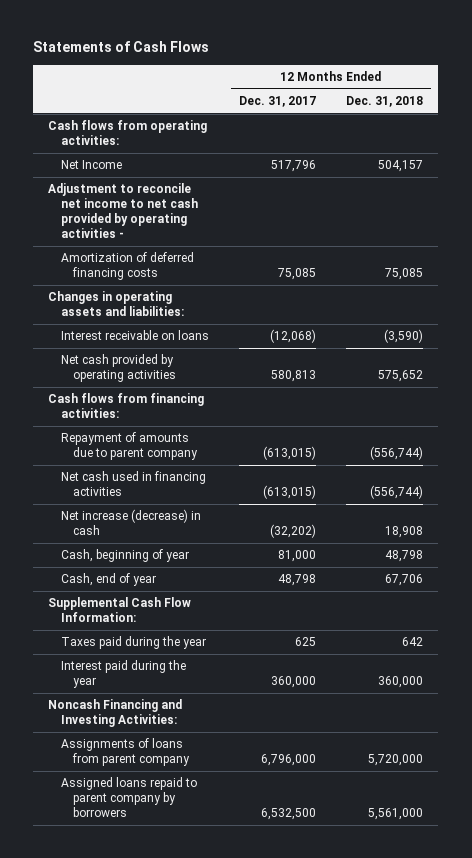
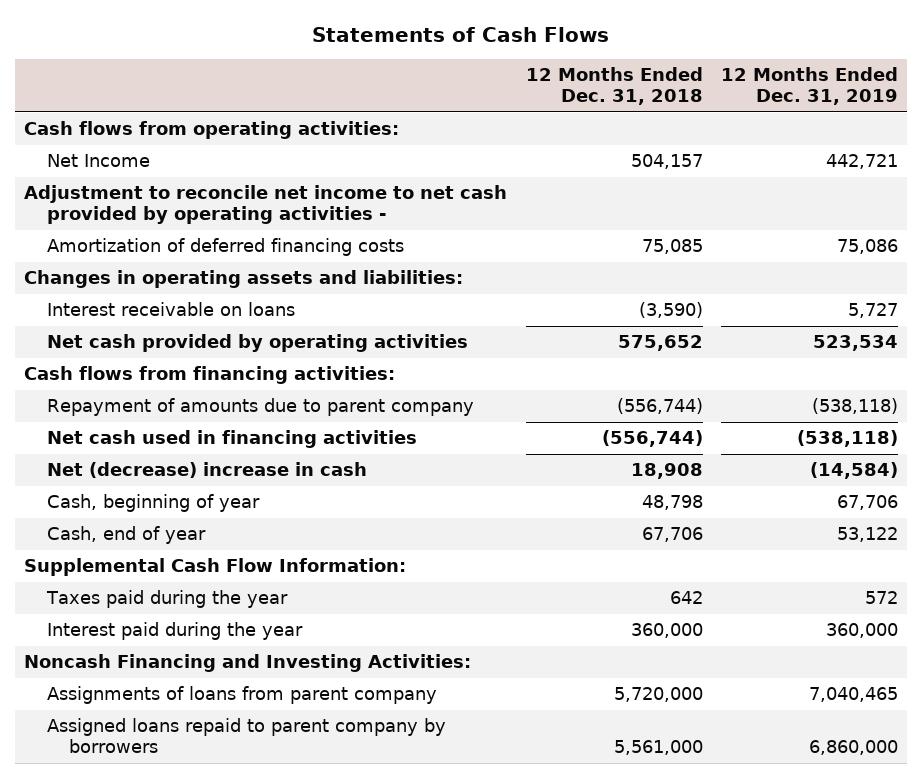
[238,96,316,108] Dec. 31, 2017 -> none
none -> [720,67,898,105] 12 Months Ended Dec. 31, 2019
[60,509,201,536] Net increase (decrease) in cash -> [46,462,367,479] Net (decrease) increase in cash

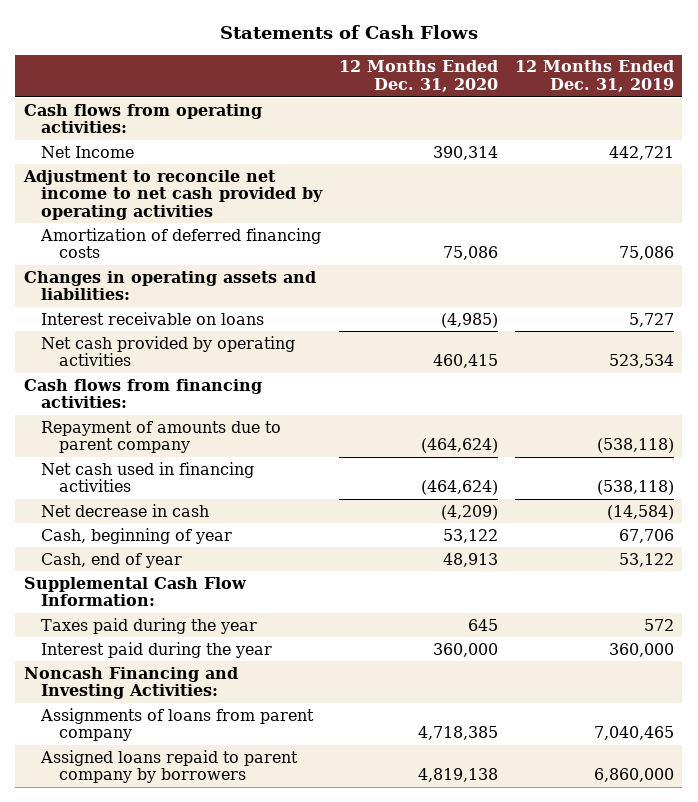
[525,67,703,105] 12 Months Ended Dec. 31, 2018 -> none
none -> [339,60,499,93] 12 Months Ended Dec. 31, 2020
[24,185,508,224] Adjustment to reconcile net income to net cash provided by operating activities - -> [22,169,324,221] Adjustment to reconcile net income to net cash provided by operating activities
[46,462,367,479] Net (decrease) increase in cash -> [41,503,210,517] Net decrease in cash

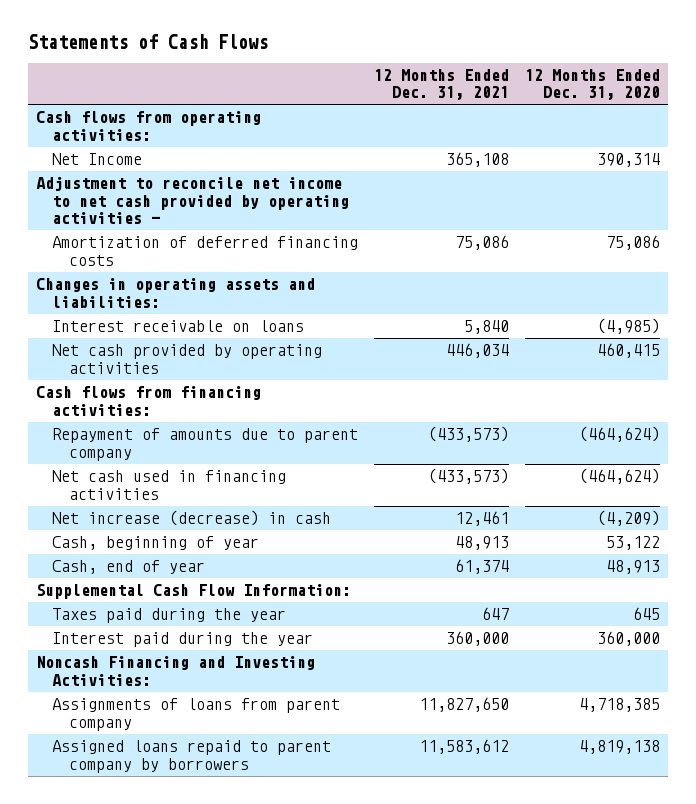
[514,60,674,93] 12 Months Ended Dec. 31, 2019 -> none
none -> [374,68,510,101] 12 Months Ended Dec. 31, 2021
[22,169,324,221] Adjustment to reconcile net income to net cash provided by operating activities -> [35,176,350,225] Adjustment to reconcile net income to net cash provided by operating activities -
[41,503,210,517] Net decrease in cash -> [52,510,332,527] Net increase (decrease) in cash

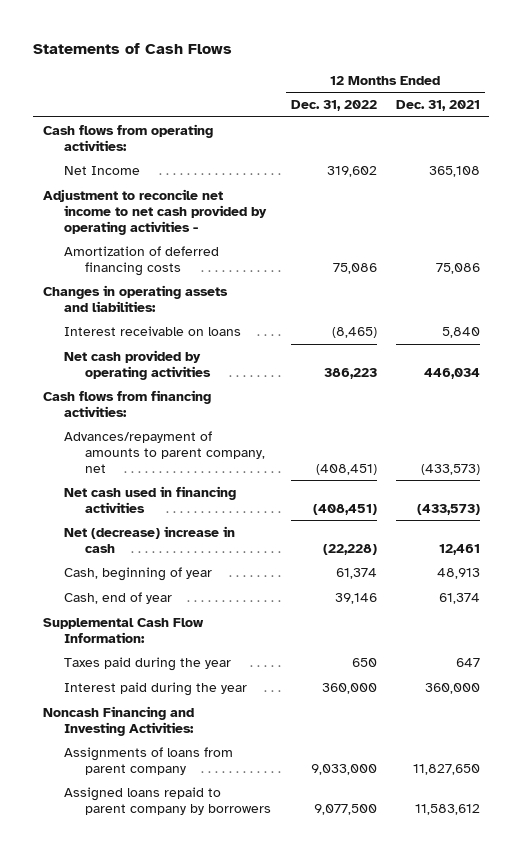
[524,68,660,101] 12 Months Ended Dec. 31, 2020 -> none
none -> [290,100,377,112] Dec. 31, 2022
[52,428,359,461] Repayment of amounts due to parent company -> [64,430,266,473] Advances/repayment of amounts to parent company, net
[52,510,332,527] Net increase (decrease) in cash -> [64,525,236,553] Net (decrease) increase in cash

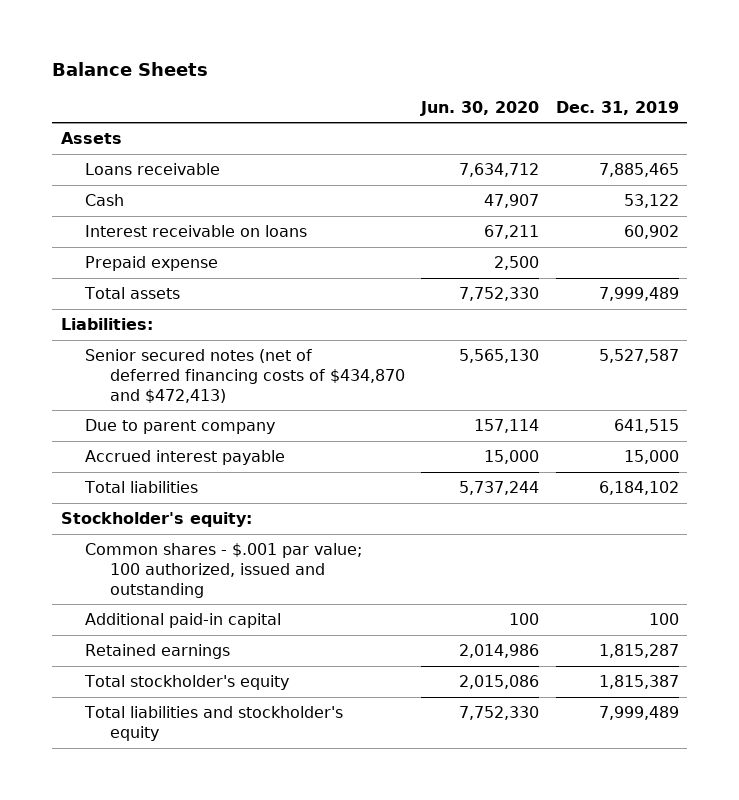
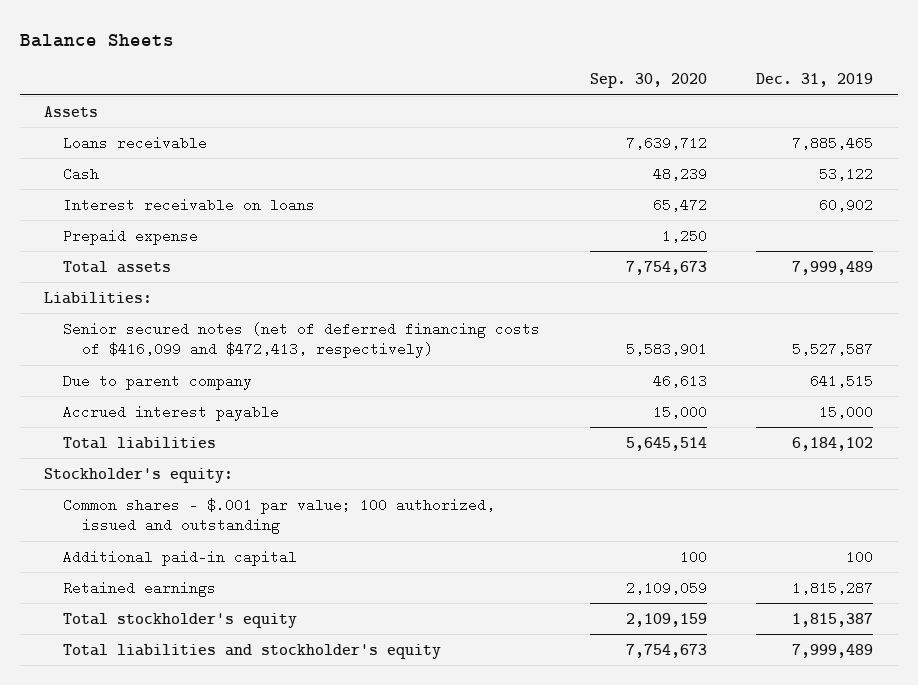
[420,100,540,116] Jun. 30, 2020 -> none
none -> [589,73,707,89] Sep. 30, 2020
[85,348,405,403] Senior secured notes (net of deferred financing costs of $434,870 and $472,413) -> [63,321,541,359] Senior secured notes (net of deferred financing costs of $416,099 and $472,413, respectively)

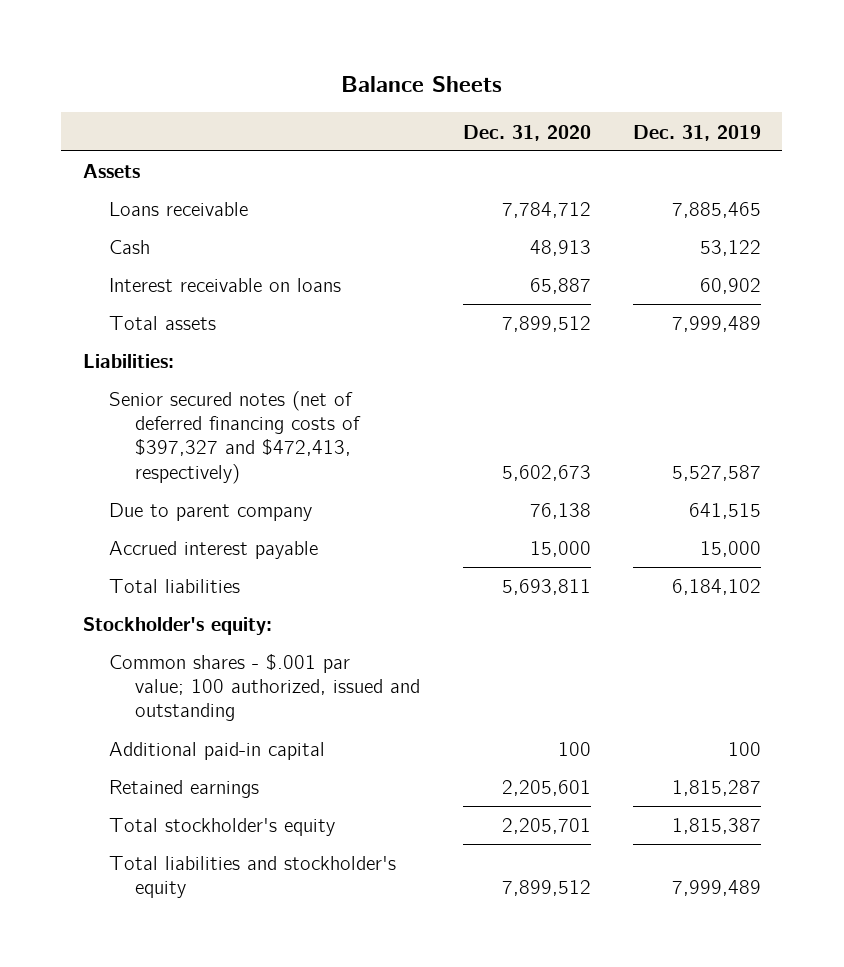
[589,73,707,89] Sep. 30, 2020 -> none
none -> [462,124,591,141] Dec. 31, 2020
[63,228,199,245] Prepaid expense -> none
[63,321,541,359] Senior secured notes (net of deferred financing costs of $416,099 and $472,413, respectively) -> [108,391,362,484] Senior secured notes (net of deferred financing costs of $397,327 and $472,413, respectively)

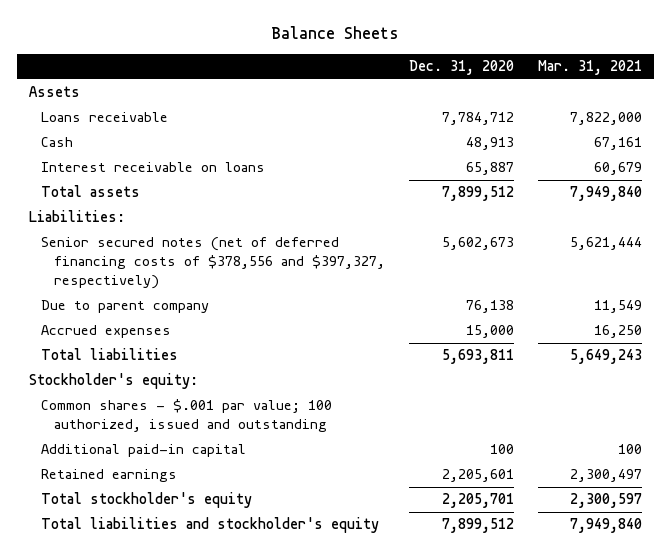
[633,124,762,141] Dec. 31, 2019 -> none
none -> [538,60,643,76] Mar. 31, 2021
[108,391,362,484] Senior secured notes (net of deferred financing costs of $397,327 and $472,413, respectively) -> [41,237,386,290] Senior secured notes (net of deferred financing costs of $378,556 and $397,327, respectively)
[108,541,318,560] Accrued interest payable -> none
none -> [41,325,172,339] Accrued expenses

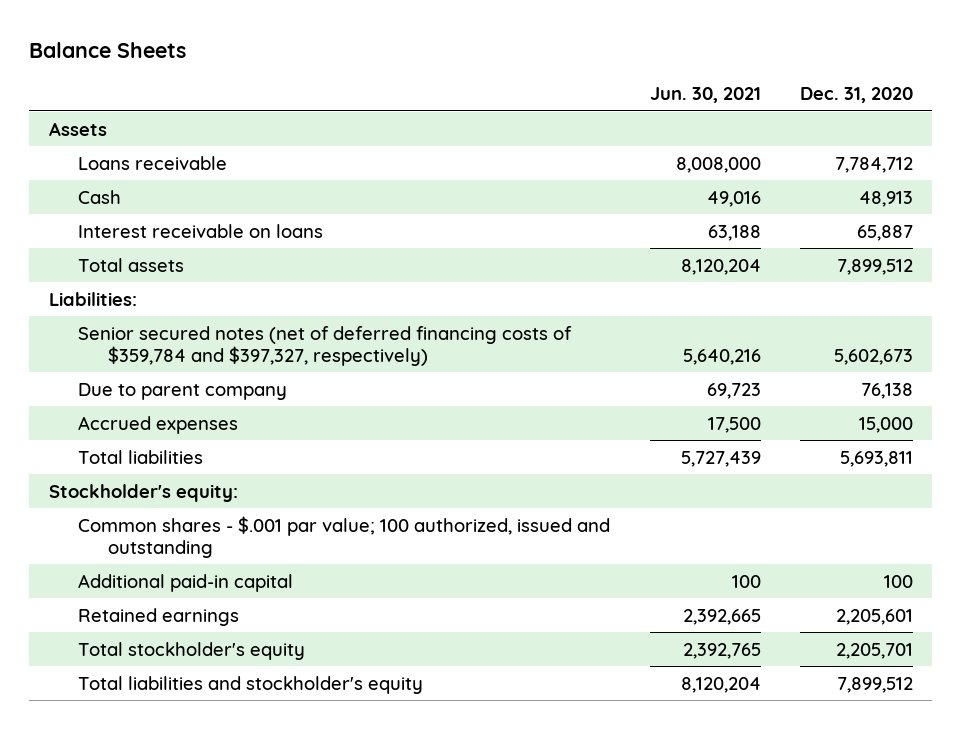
[538,60,643,76] Mar. 31, 2021 -> none
none -> [649,87,761,104] Jun. 30, 2021
[41,237,386,290] Senior secured notes (net of deferred financing costs of $378,556 and $397,327, respectively) -> [78,325,573,366] Senior secured notes (net of deferred financing costs of $359,784 and $397,327, respectively)

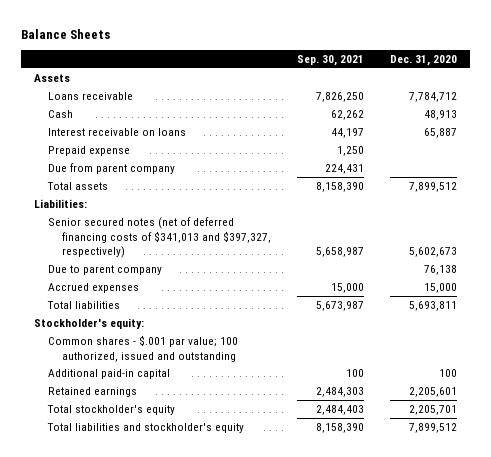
[649,87,761,104] Jun. 30, 2021 -> none
none -> [296,54,364,66] Sep. 30, 2021
none -> [47,145,130,156] Prepaid expense
none -> [47,162,175,174] Due from parent company
[78,325,573,366] Senior secured notes (net of deferred financing costs of $359,784 and $397,327, respectively) -> [47,216,271,259] Senior secured notes (net of deferred financing costs of $341,013 and $397,327, respectively)

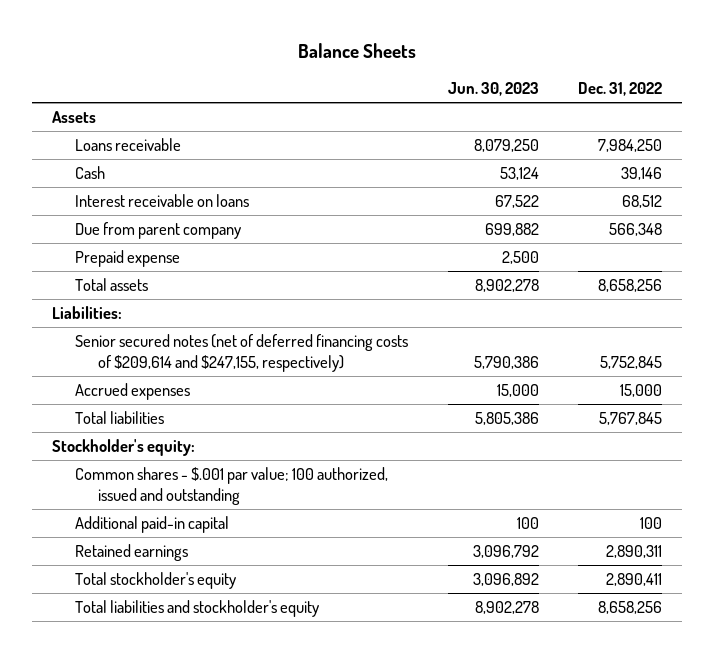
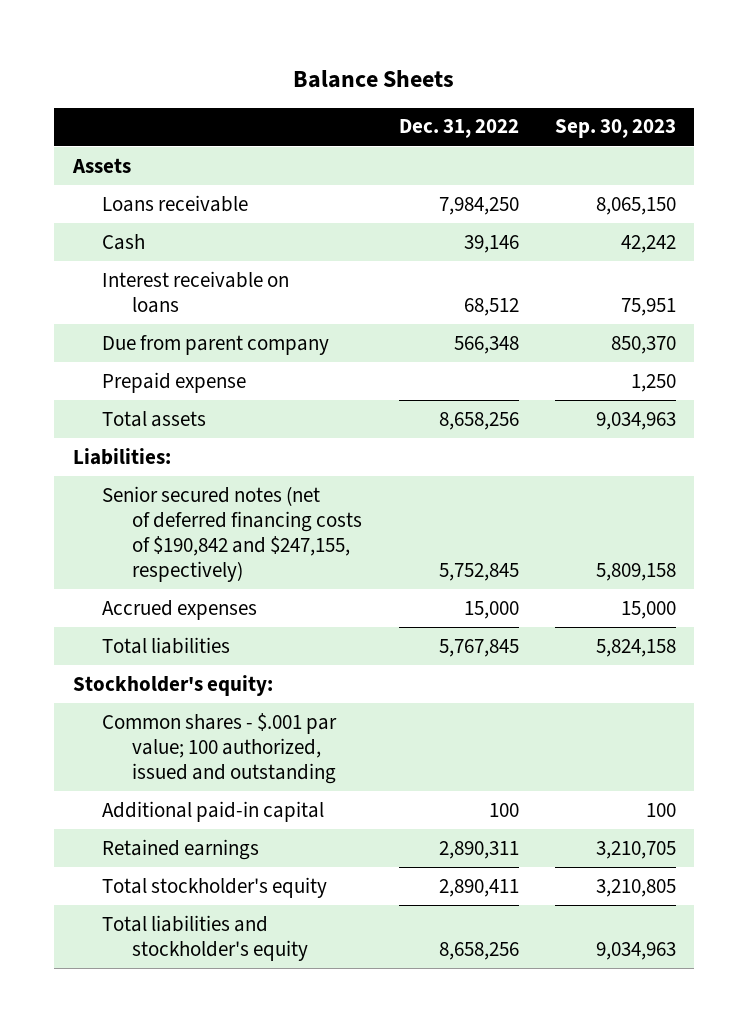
[447,82,539,97] Jun. 30, 2023 -> none
none -> [555,119,677,139] Sep. 30, 2023
[74,333,408,373] Senior secured notes (net of deferred financing costs of $209,614 and $247,155, respectively) -> [102,485,363,583] Senior secured notes (net of deferred financing costs of $190,842 and $247,155, respectively)

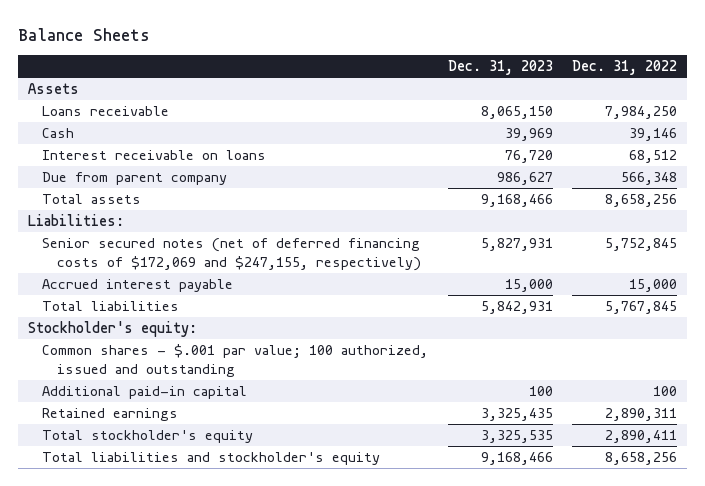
[555,119,677,139] Sep. 30, 2023 -> none
none -> [447,60,553,76] Dec. 31, 2023
[102,371,247,393] Prepaid expense -> none
[102,599,258,620] Accrued expenses -> none
[102,485,363,583] Senior secured notes (net of deferred financing costs of $190,842 and $247,155, respectively) -> [42,238,421,271] Senior secured notes (net of deferred financing costs of $172,069 and $247,155, respectively)
none -> [42,279,234,293] Accrued interest payable

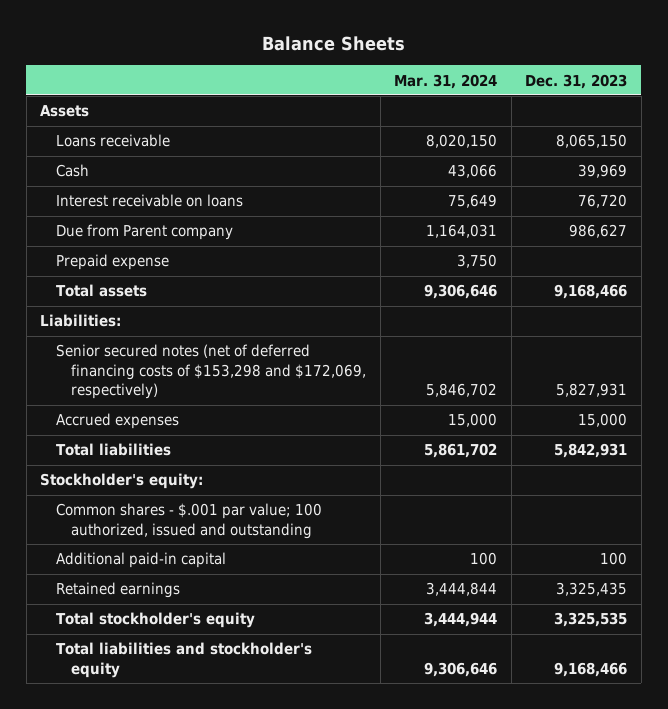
[572,60,678,76] Dec. 31, 2022 -> none
none -> [394,73,498,89] Mar. 31, 2024
[42,172,228,186] Due from parent company -> [55,224,233,241] Due from Parent company
none -> [55,254,169,271] Prepaid expense
[42,279,234,293] Accrued interest payable -> none
[42,238,421,271] Senior secured notes (net of deferred financing costs of $172,069 and $247,155, respectively) -> [55,344,367,400] Senior secured notes (net of deferred financing costs of $153,298 and $172,069, respectively)
none -> [55,413,179,430] Accrued expenses

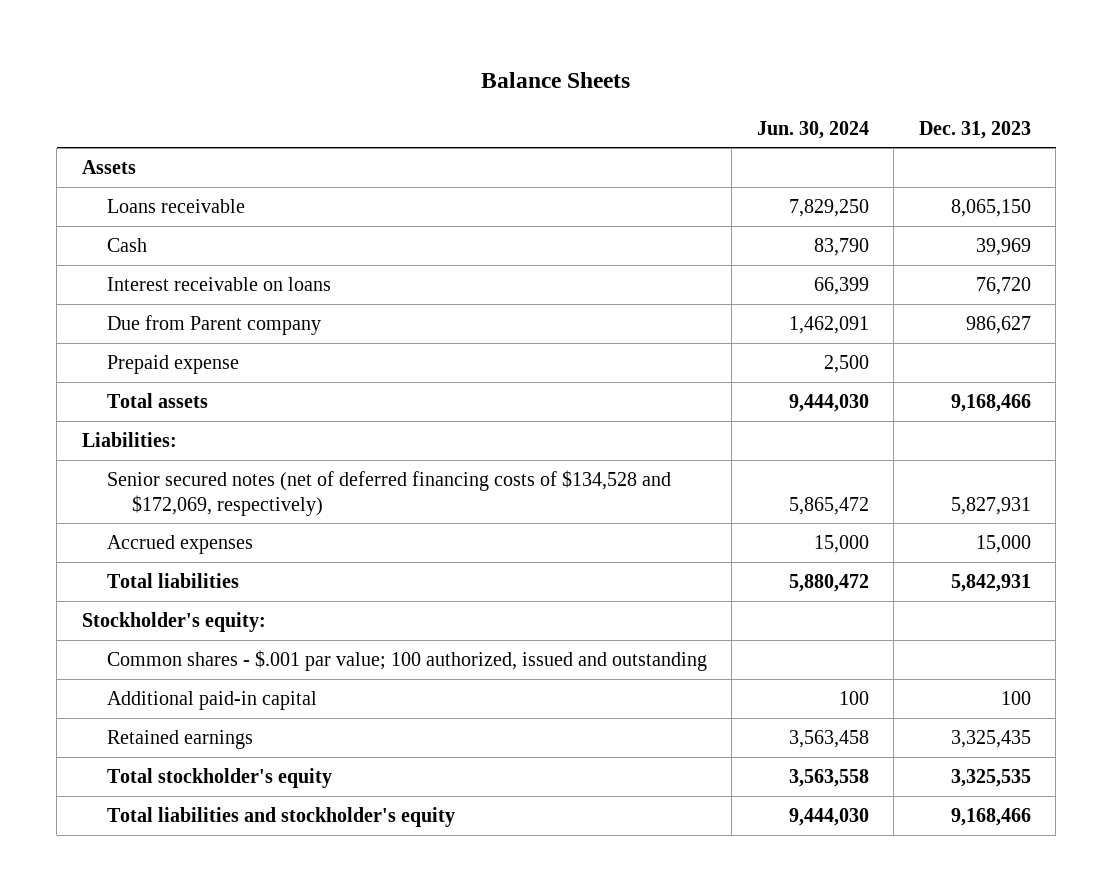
[394,73,498,89] Mar. 31, 2024 -> none
none -> [756,120,869,139] Jun. 30, 2024
[55,344,367,400] Senior secured notes (net of deferred financing costs of $153,298 and $172,069, respectively) -> [107,470,672,516] Senior secured notes (net of deferred financing costs of $134,528 and $172,069, respectively)

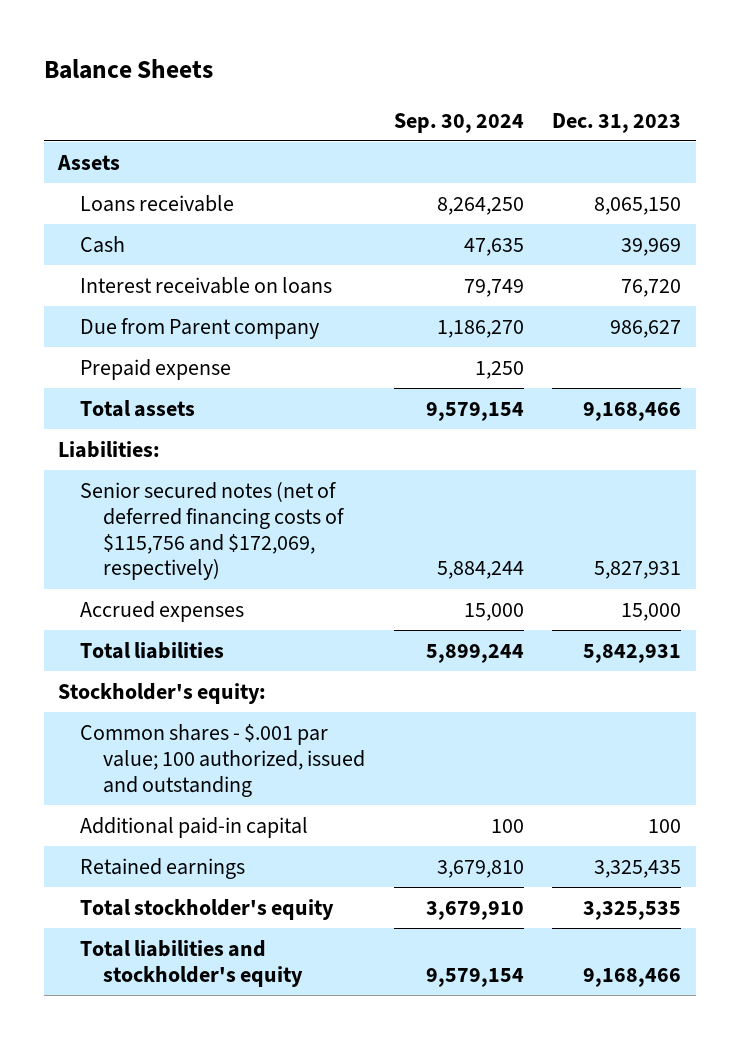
[756,120,869,139] Jun. 30, 2024 -> none
none -> [393,112,524,133] Sep. 30, 2024
[107,470,672,516] Senior secured notes (net of deferred financing costs of $134,528 and $172,069, respectively) -> [80,481,345,581] Senior secured notes (net of deferred financing costs of $115,756 and $172,069, respectively)

